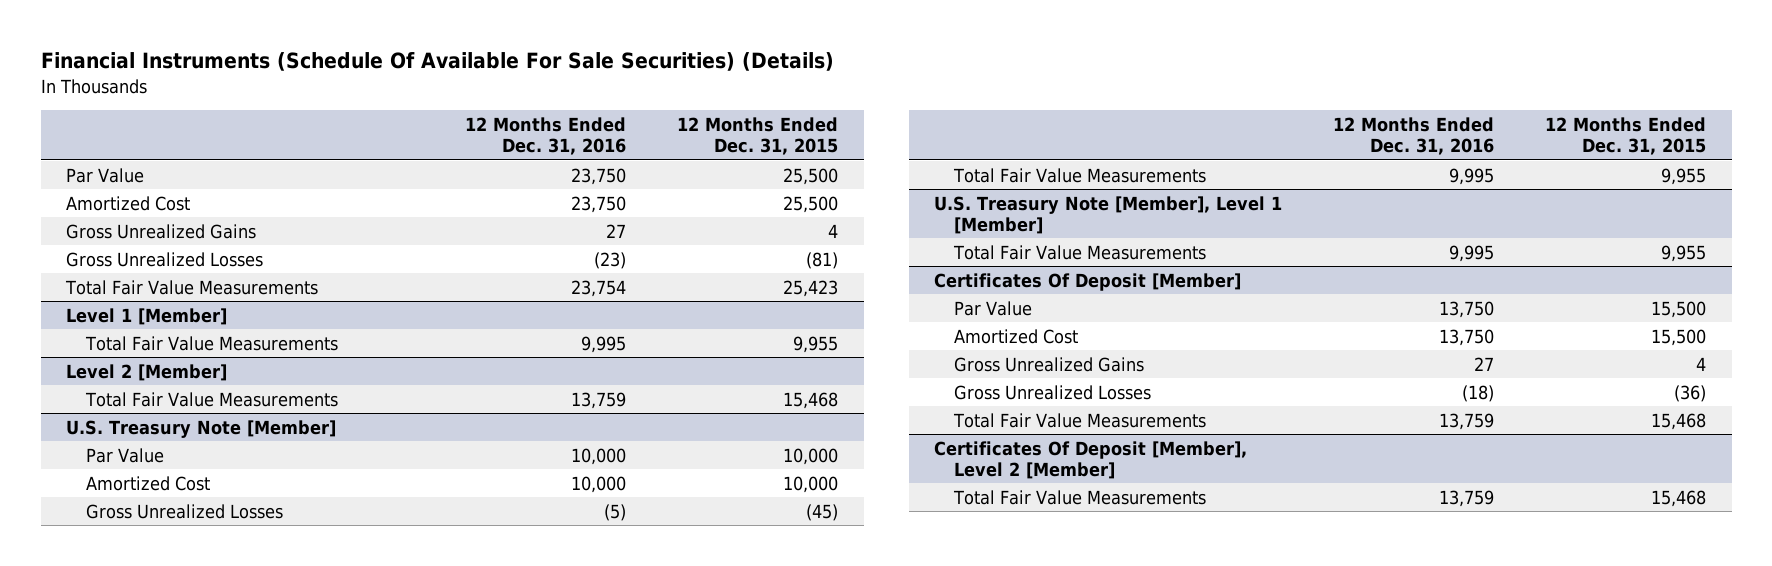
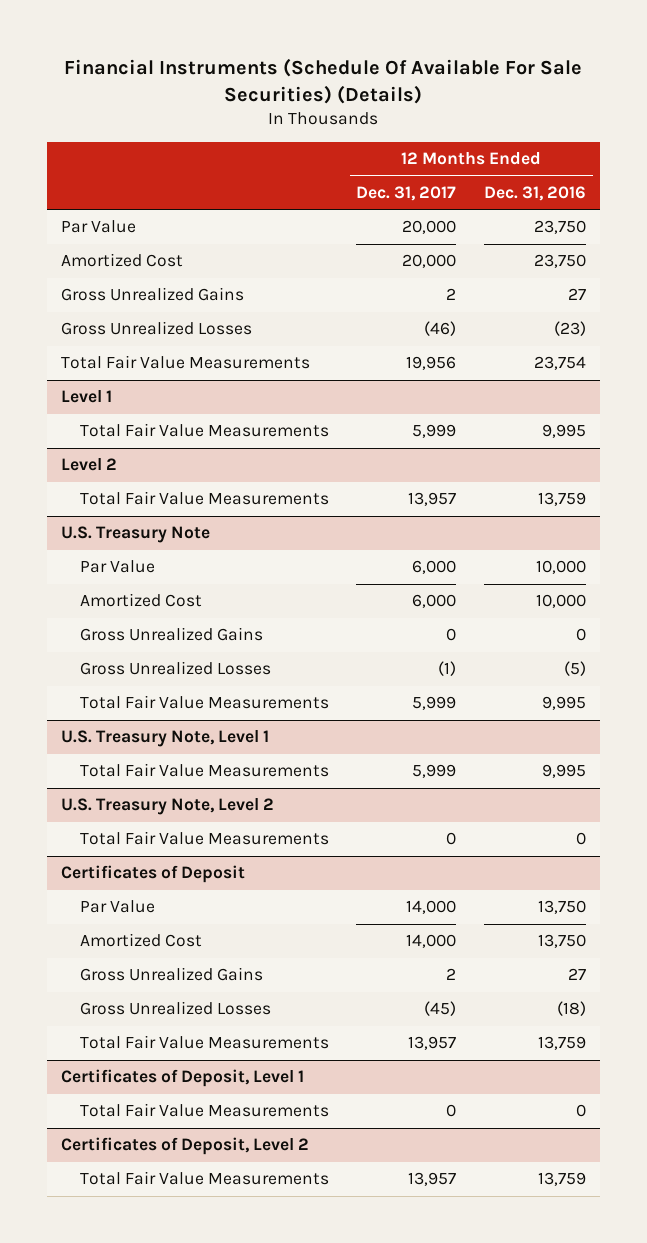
[677,117,839,156] 12 Months Ended Dec. 31, 2015 -> none
none -> [356,185,457,201] Dec. 31, 2017
[66,307,228,325] Level 1 [Member] -> [60,390,112,404] Level 1
[66,363,228,381] Level 2 [Member] -> [60,458,117,472] Level 2
[66,419,337,438] U.S. Treasury Note [Member] -> [60,526,210,544] U.S. Treasury Note
none -> [80,627,264,642] Gross Unrealized Gains
[934,195,1283,234] U.S. Treasury Note [Member], Level 1 [Member] -> [60,730,269,748] U.S. Treasury Note, Level 1
none -> [60,798,274,816] U.S. Treasury Note, Level 2
none -> [80,831,330,846] Total Fair Value Measurements
[934,272,1242,291] Certificates Of Deposit [Member] -> [60,865,245,884] Certificates of Deposit
none -> [60,1069,304,1088] Certificates of Deposit, Level 1
none -> [80,1103,330,1118] Total Fair Value Measurements
[934,440,1248,479] Certificates Of Deposit [Member], Level 2 [Member] -> [60,1137,309,1156] Certificates of Deposit, Level 2

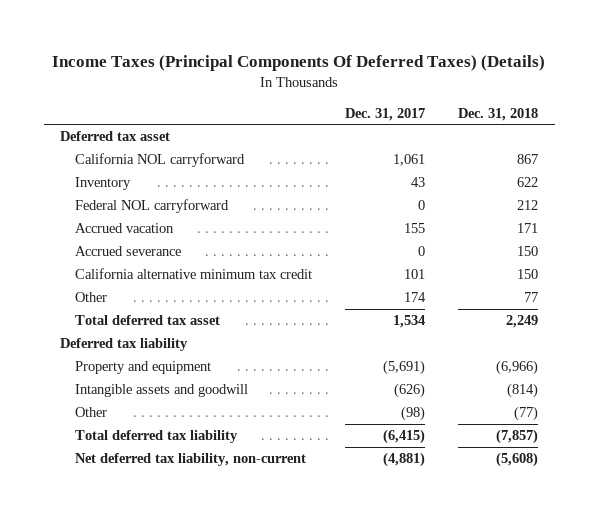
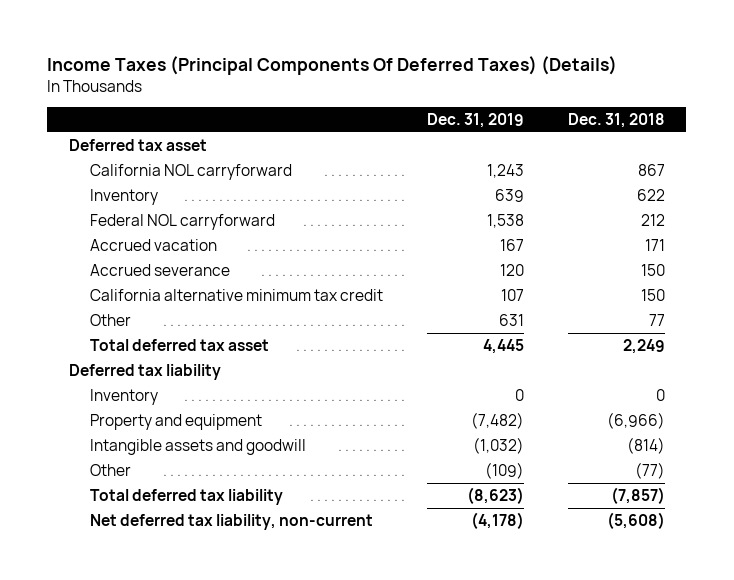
[345,107,426,121] Dec. 31, 2017 -> none
none -> [426,113,524,129] Dec. 31, 2019
none -> [89,389,158,406] Inventory

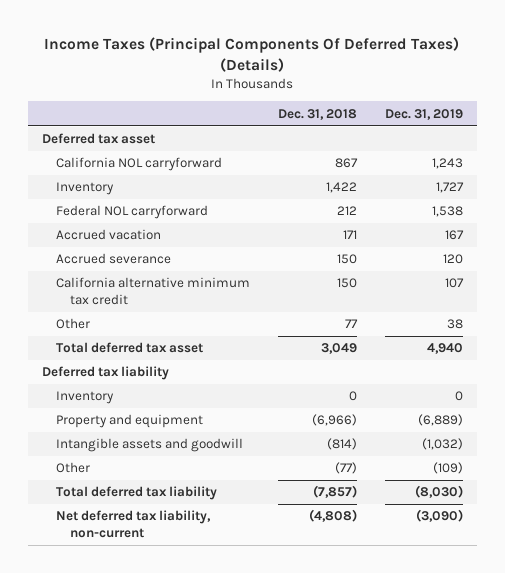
[494,189,524,203] 639 -> [435,182,464,194] 1,727
[636,189,665,202] 622 -> [325,182,357,194] 1,422
[498,314,524,327] 631 -> [446,319,463,330] 38
[482,339,524,355] 4,445 -> [426,343,463,355] 4,940
[622,339,665,355] 2,249 -> [320,343,357,355] 3,049
[470,412,524,430] (7,482) -> [417,414,463,427] (6,889)
[466,487,524,505] (8,623) -> [414,485,463,499] (8,030)
[470,512,524,530] (4,178) -> [415,509,463,523] (3,090)
[606,512,665,530] (5,608) -> [308,509,357,523] (4,808)

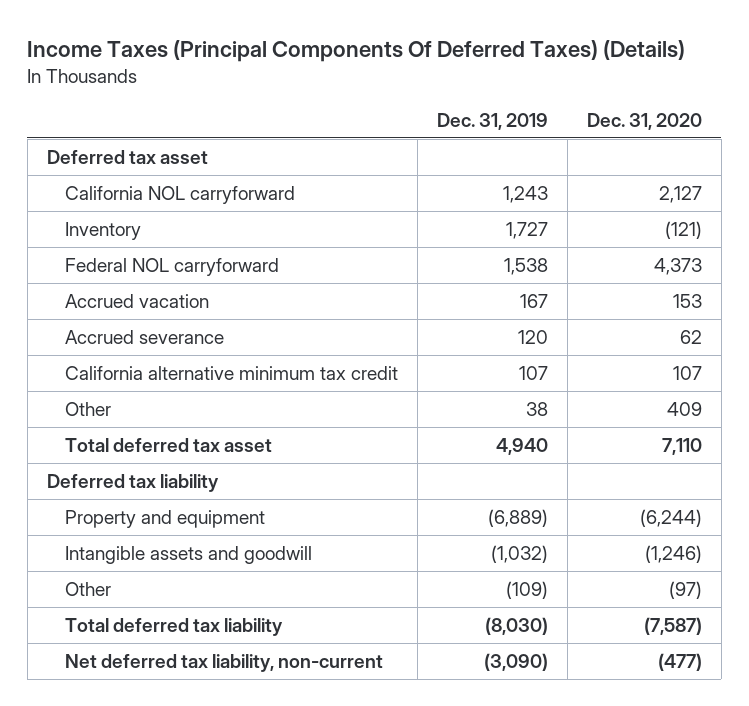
[277,108,357,120] Dec. 31, 2018 -> none
none -> [586,113,702,131] Dec. 31, 2020
[55,391,114,405] Inventory -> none

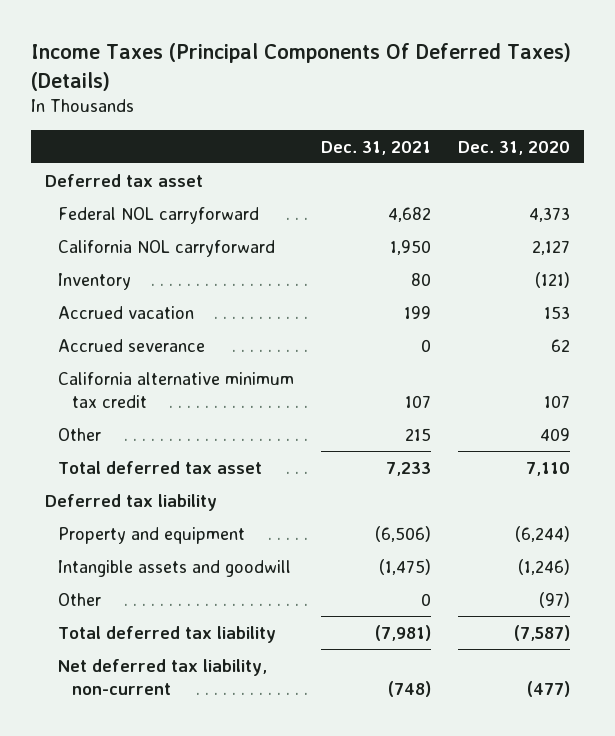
[436,113,548,131] Dec. 31, 2019 -> none
none -> [321,140,432,155] Dec. 31, 2021
[64,257,279,276] Federal NOL carryforward -> [58,206,260,224] Federal NOL carryforward

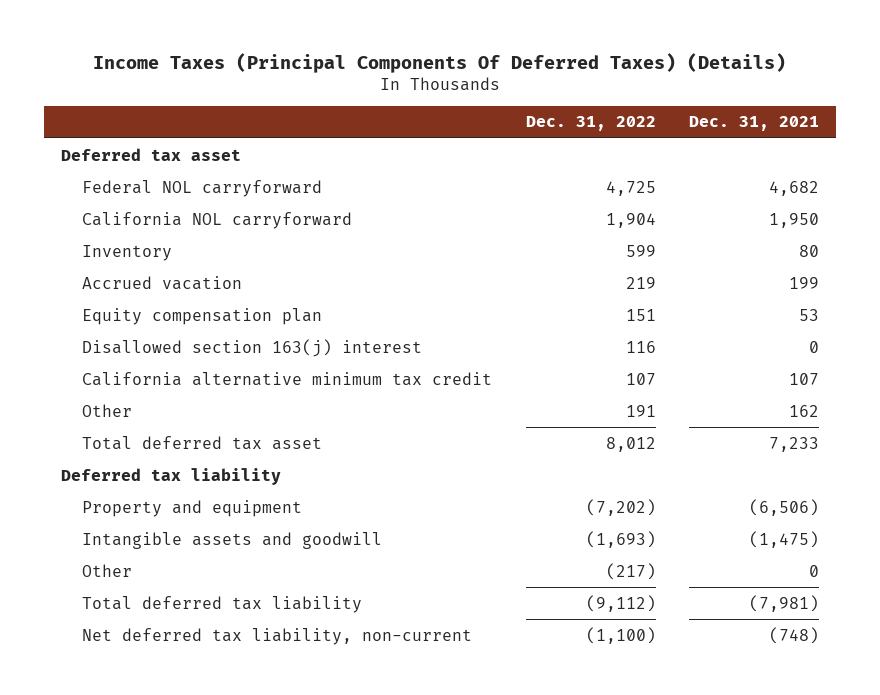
[458,140,571,155] Dec. 31, 2020 -> none
none -> [525,116,656,132] Dec. 31, 2022
[58,338,206,352] Accrued severance -> none
none -> [82,307,323,325] Equity compensation plan
none -> [82,338,423,357] Disallowed section 163(j) interest
[405,427,432,441] 215 -> [789,404,820,417] 162

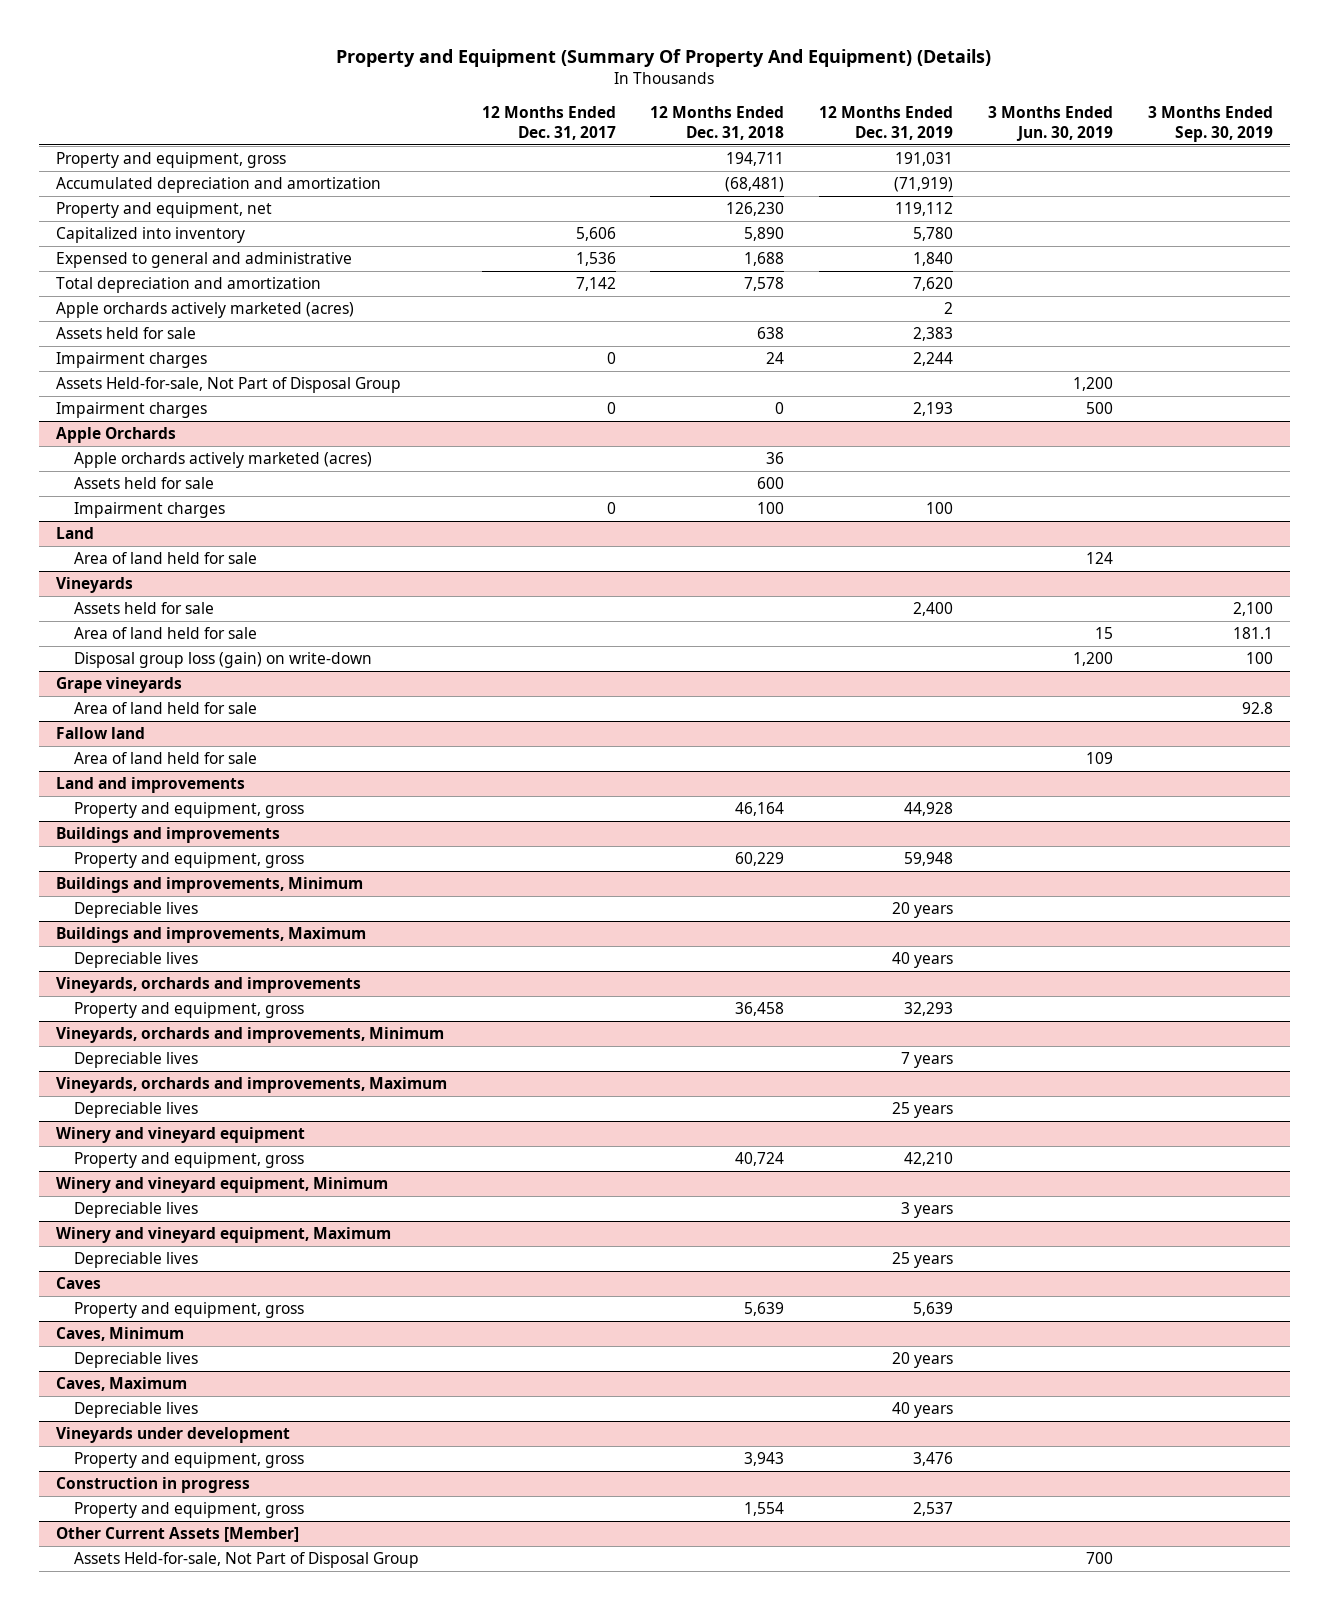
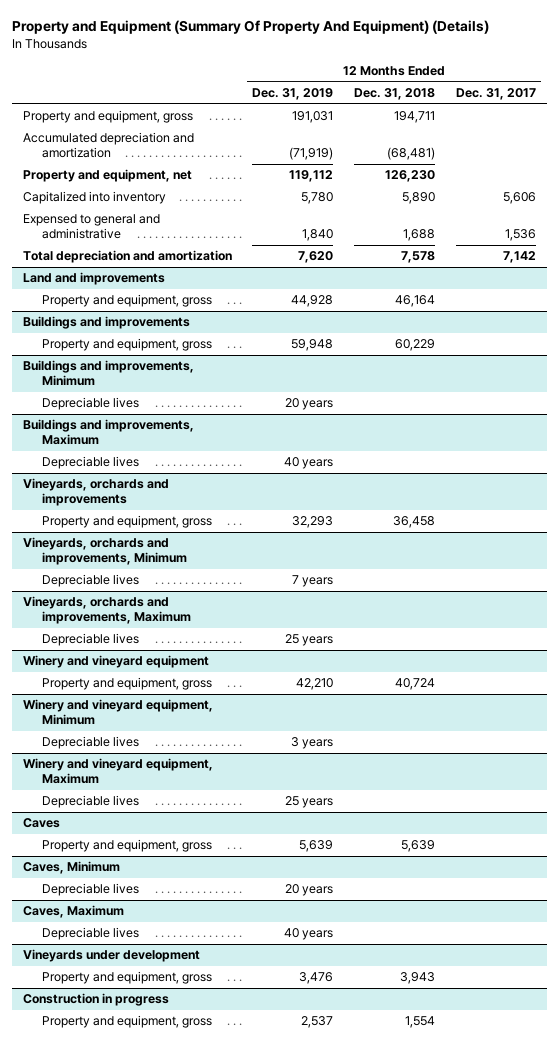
[987,106,1113,141] 3 Months Ended Jun. 30, 2019 -> none
[1147,106,1273,142] 3 Months Ended Sep. 30, 2019 -> none
[55,302,354,319] Apple orchards actively marketed (acres) -> none
[55,327,196,340] Assets held for sale -> none
[55,352,207,369] Impairment charges -> none
[55,377,401,394] Assets Held-for-sale, Not Part of Disposal Group -> none
[55,402,207,419] Impairment charges -> none
[55,427,176,444] Apple Orchards -> none
[74,452,373,469] Apple orchards actively marketed (acres) -> none
[74,477,215,490] Assets held for sale -> none
[74,502,226,519] Impairment charges -> none
[55,527,94,540] Land -> none
[74,552,258,565] Area of land held for sale -> none
[55,577,133,594] Vineyards -> none
[74,602,215,615] Assets held for sale -> none
[74,627,258,640] Area of land held for sale -> none
[74,652,373,669] Disposal group loss (gain) on write-down -> none
[55,677,182,694] Grape vineyards -> none
[74,702,258,715] Area of land held for sale -> none
[55,727,145,740] Fallow land -> none
[74,752,258,765] Area of land held for sale -> none
[55,1527,299,1543] Other Current Assets [Member] -> none
[74,1552,420,1569] Assets Held-for-sale, Not Part of Disposal Group -> none

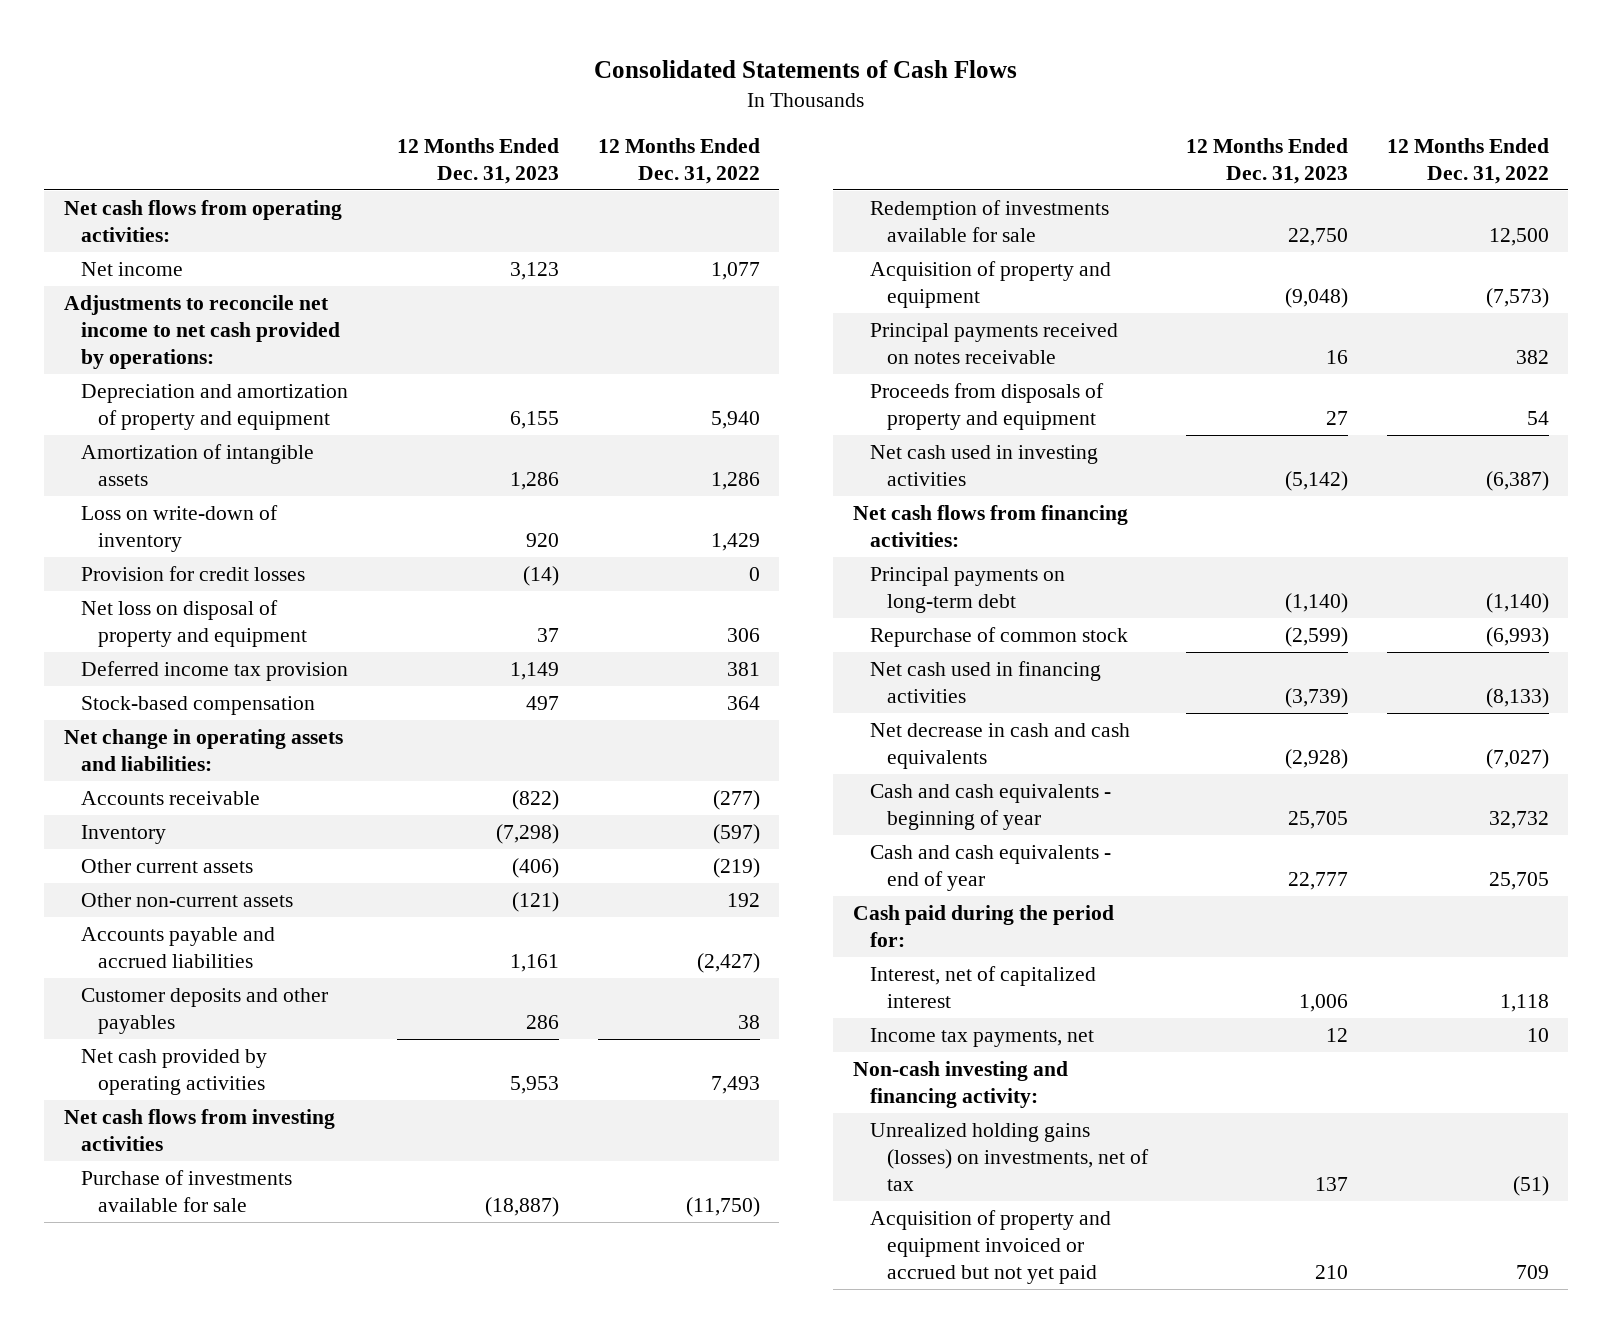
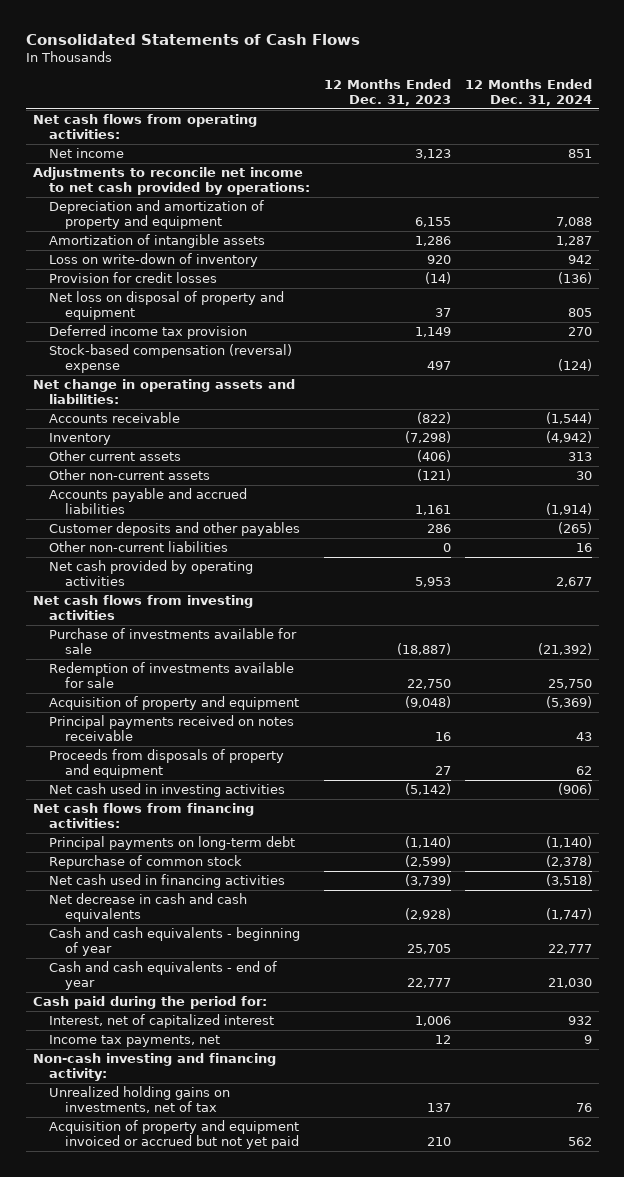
[597,138,760,185] 12 Months Ended Dec. 31, 2022 -> none
none -> [464,78,592,107] 12 Months Ended Dec. 31, 2024
[80,695,315,715] Stock-based compensation -> [48,344,292,374] Stock-based compensation (reversal) expense
none -> [48,541,228,553] Other non-current liabilities
[869,1122,1149,1191] Unrealized holding gains (losses) on investments, net of tax -> [48,1086,230,1114] Unrealized holding gains on investments, net of tax

